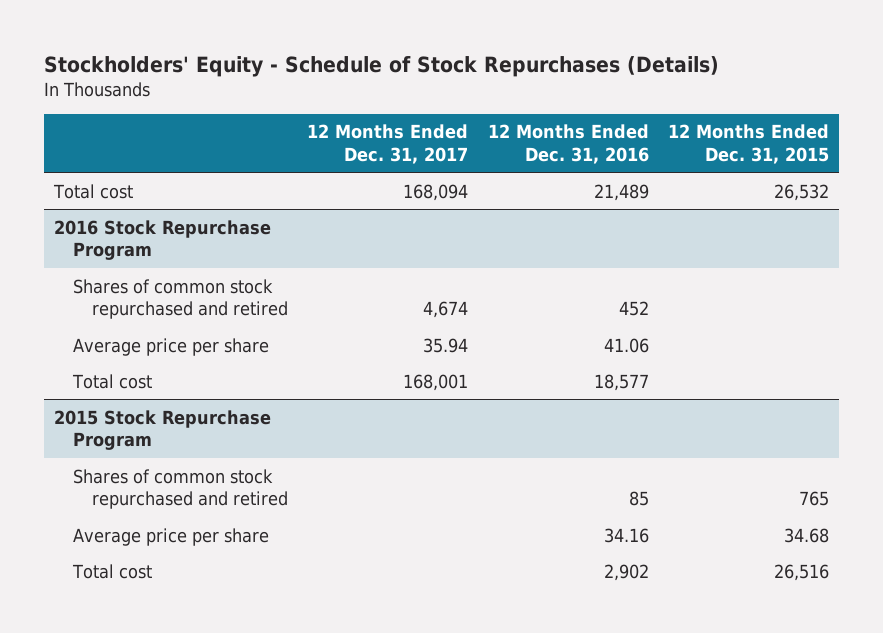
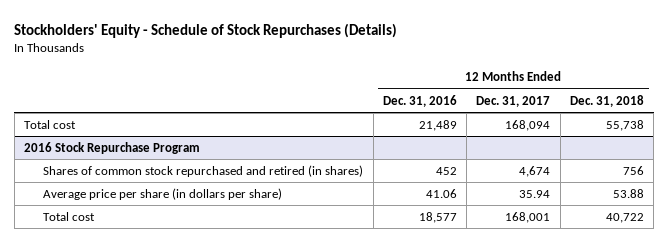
[668,124,830,165] 12 Months Ended Dec. 31, 2015 -> none
none -> [570,94,645,107] Dec. 31, 2018
[72,278,289,320] Shares of common stock repurchased and retired -> [43,164,364,177] Shares of common stock repurchased and retired (in shares)
[72,337,269,356] Average price per share -> [43,187,283,200] Average price per share (in dollars per share)
[53,409,271,451] 2015 Stock Repurchase Program -> none
[72,468,289,510] Shares of common stock repurchased and retired -> none
[72,527,269,546] Average price per share -> none
[71,563,152,579] Total cost -> none

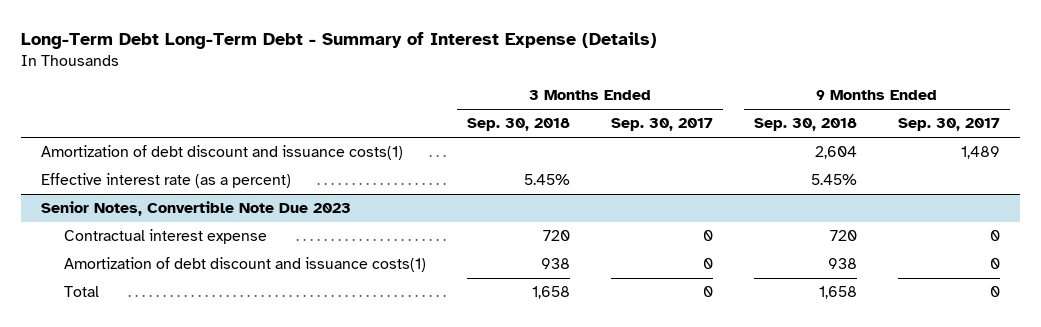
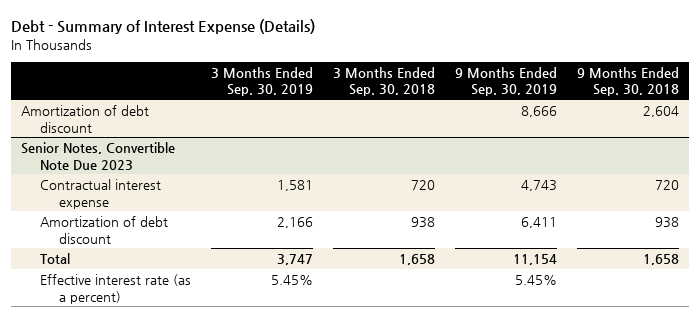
[20,31,657,49] Long-Term Debt Long-Term Debt - Summary of Interest Expense (Details) -> [10,18,315,34] Debt - Summary of Interest Expense (Details)
[610,118,713,132] Sep. 30, 2017 -> none
[897,118,1000,132] Sep. 30, 2017 -> none
none -> [211,66,314,97] 3 Months Ended Sep. 30, 2019
none -> [455,66,558,97] 9 Months Ended Sep. 30, 2019
[41,173,292,189] Effective interest rate (as a percent) -> none
[41,145,404,161] Amortization of debt discount and issuance costs(1) -> [20,104,149,133] Amortization of debt discount
[63,257,426,273] Amortization of debt discount and issuance costs(1) -> [40,215,169,244] Amortization of debt discount
none -> [40,273,192,304] Effective interest rate (as a percent)

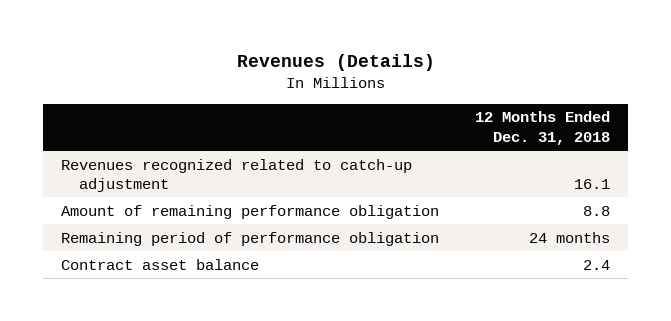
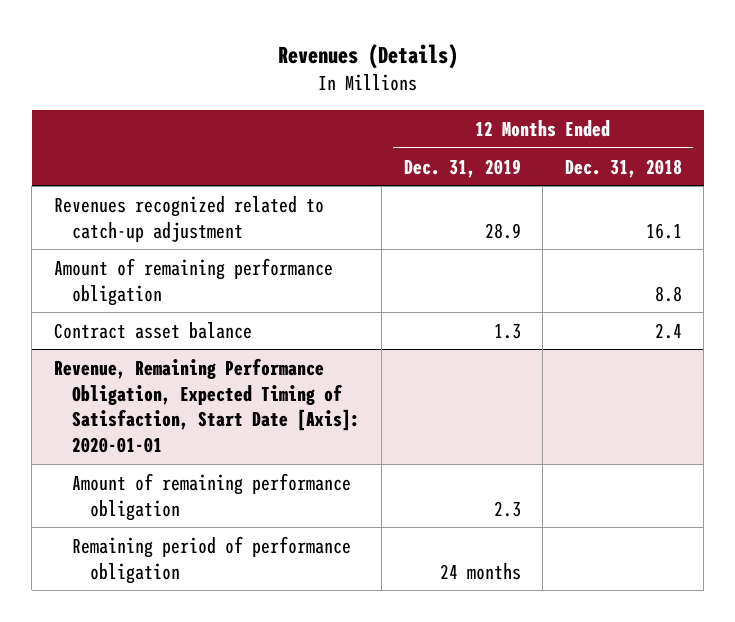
none -> [403,158,521,178] Dec. 31, 2019
[61,231,440,246] Remaining period of performance obligation -> none
none -> [53,357,360,454] Revenue, Remaining Performance Obligation, Expected Timing of Satisfaction, Start Date [Axis]: 2020-01-01
none -> [71,472,351,521] Amount of remaining performance obligation
none -> [71,535,351,584] Remaining period of performance obligation

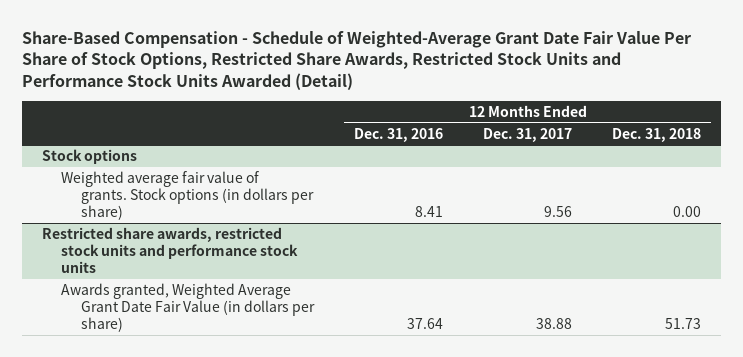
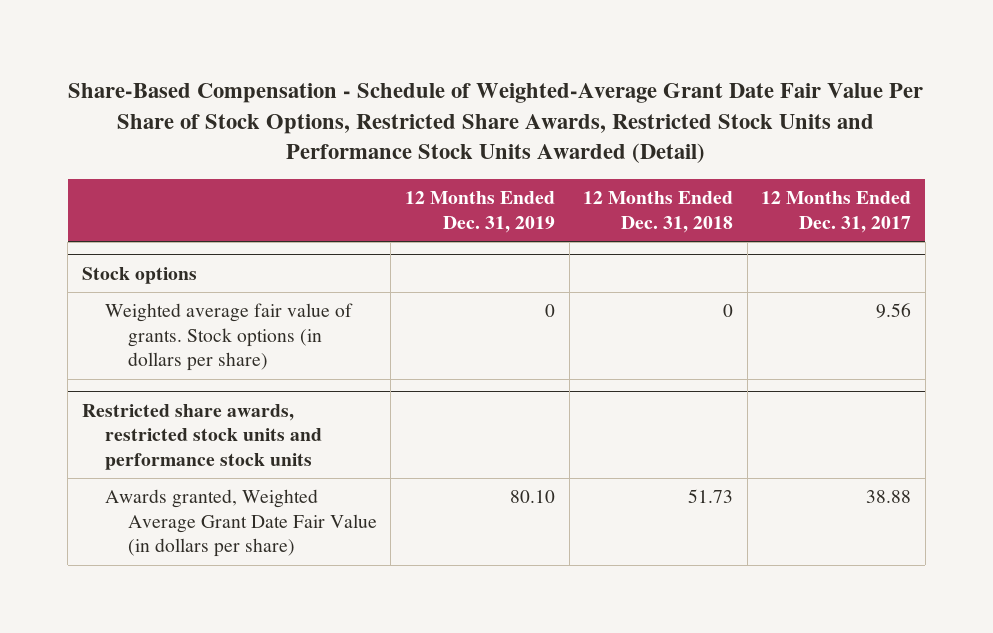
[354,127,444,142] Dec. 31, 2016 -> none
none -> [404,191,555,233] 12 Months Ended Dec. 31, 2019
[673,206,702,218] 0.00 -> [723,304,734,318] 0

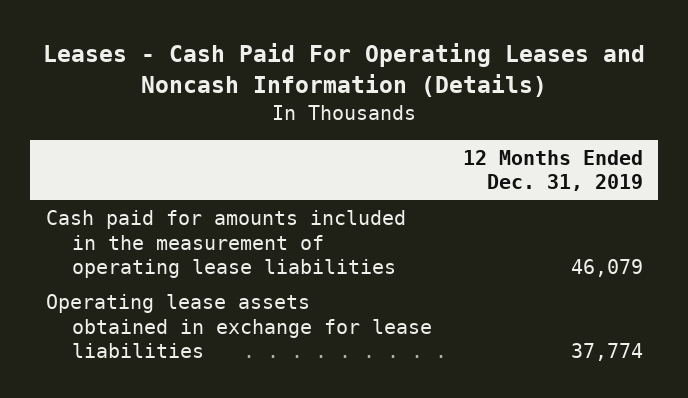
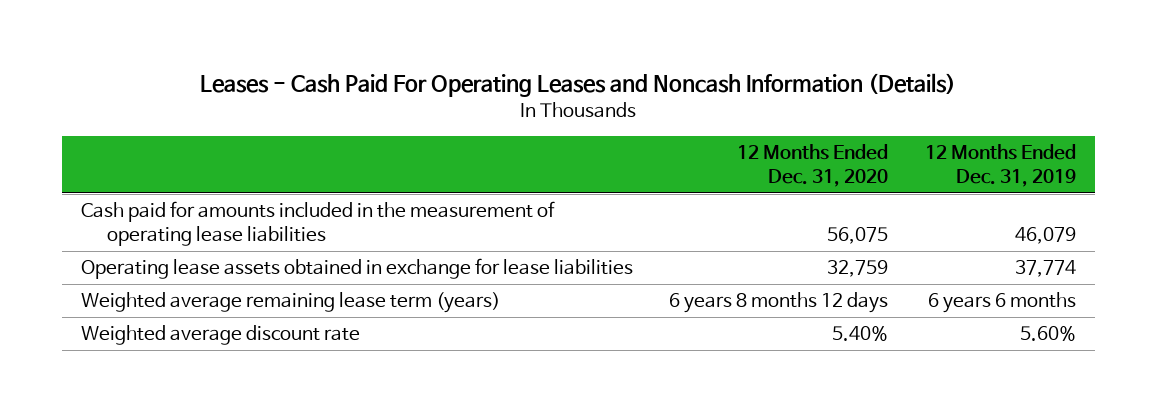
none -> [737,144,889,187] 12 Months Ended Dec. 31, 2020
none -> [80,292,500,314] Weighted average remaining lease term (years)
none -> [80,325,360,346] Weighted average discount rate

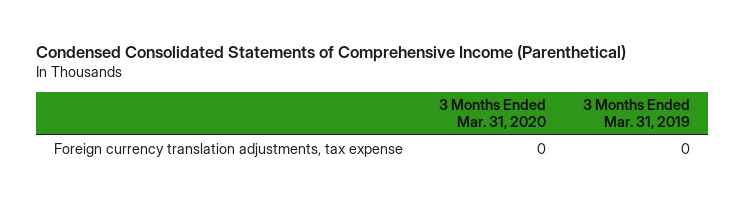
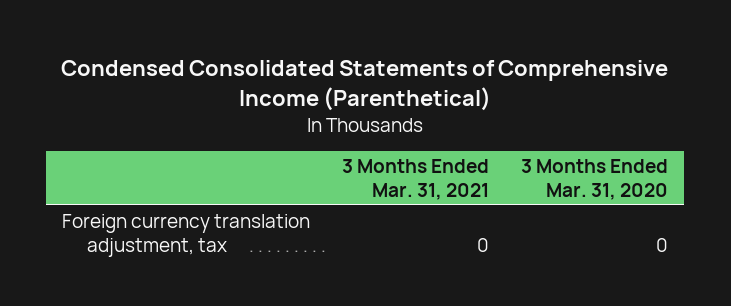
[582,98,690,130] 3 Months Ended Mar. 31, 2019 -> none
none -> [342,159,490,200] 3 Months Ended Mar. 31, 2021
[54,143,404,158] Foreign currency translation adjustments, tax expense -> [62,214,311,257] Foreign currency translation adjustment, tax

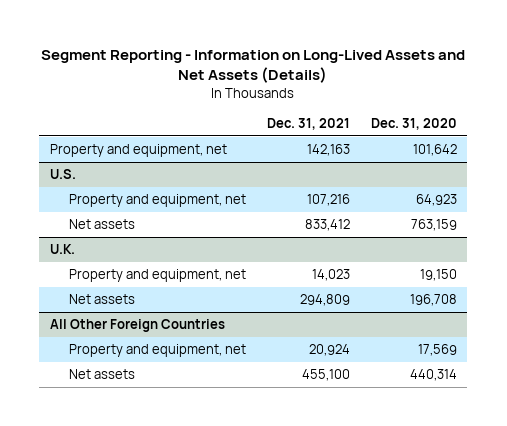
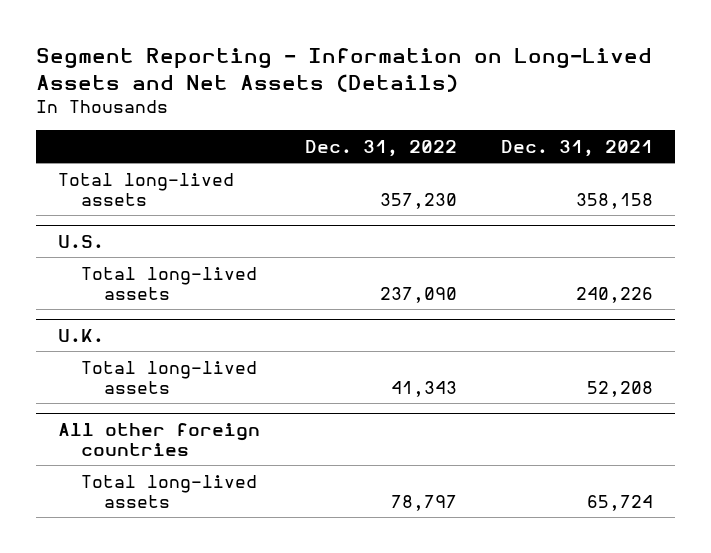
[370,118,457,131] Dec. 31, 2020 -> none
none -> [304,140,457,158] Dec. 31, 2022
[49,144,227,158] Property and equipment, net -> none
none -> [58,172,235,206] Total long-lived assets
[68,194,246,208] Property and equipment, net -> none
[68,219,135,230] Net assets -> none
none -> [81,266,258,300] Total long-lived assets
[68,269,246,283] Property and equipment, net -> none
[68,294,135,305] Net assets -> none
[68,344,246,358] Property and equipment, net -> none
[68,369,135,380] Net assets -> none
none -> [81,360,258,394] Total long-lived assets
[49,319,225,333] All Other Foreign Countries -> [58,422,261,456] All other foreign countries
none -> [81,474,258,508] Total long-lived assets

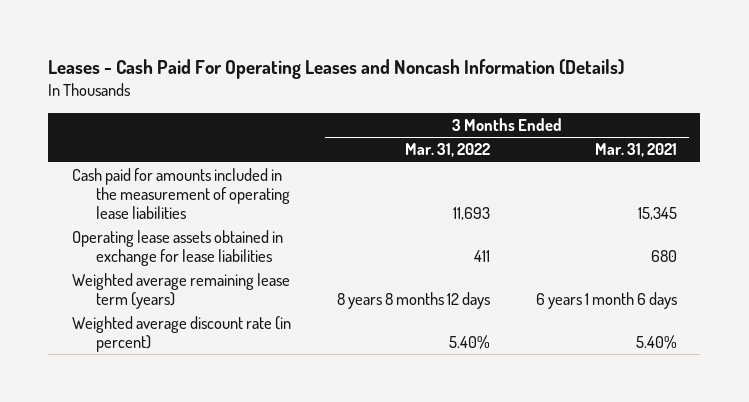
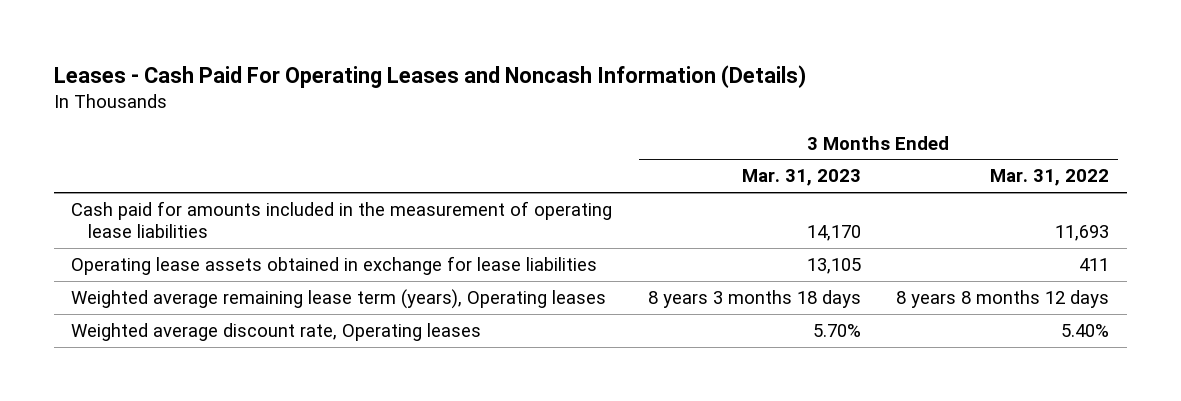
[595,143,678,158] Mar. 31, 2021 -> none
none -> [741,169,861,187] Mar. 31, 2023
[71,273,290,310] Weighted average remaining lease term (years) -> [71,288,607,309] Weighted average remaining lease term (years), Operating leases
[71,316,291,353] Weighted average discount rate (in percent) -> [71,322,482,341] Weighted average discount rate, Operating leases

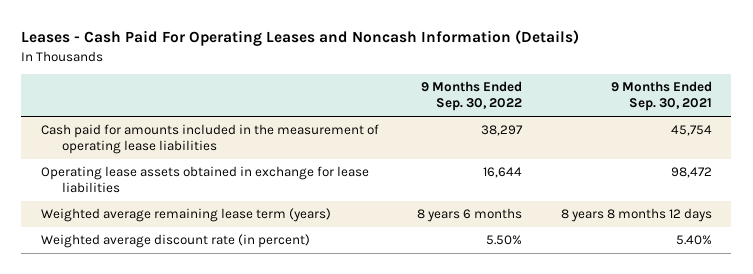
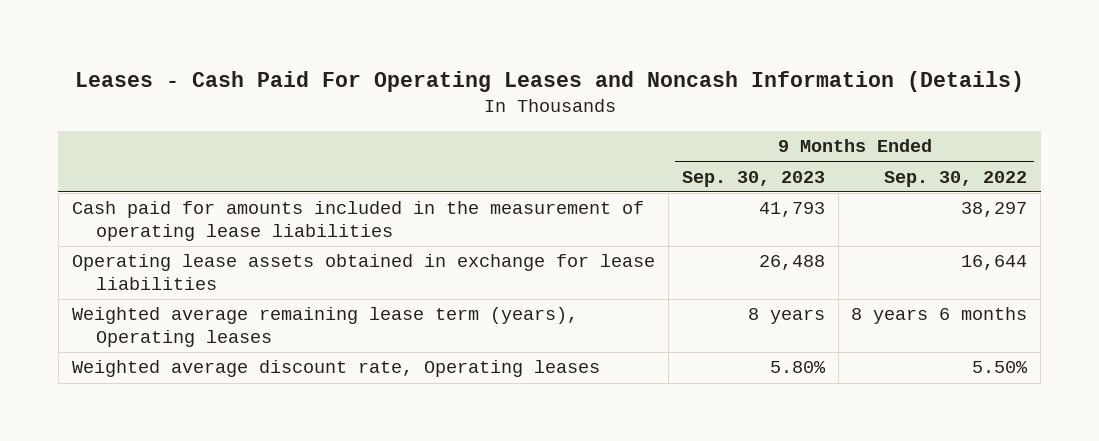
[611,81,713,112] 9 Months Ended Sep. 30, 2021 -> none
none -> [681,170,825,187] Sep. 30, 2023
[40,208,331,223] Weighted average remaining lease term (years) -> [71,307,578,347] Weighted average remaining lease term (years), Operating leases
[40,234,310,249] Weighted average discount rate (in percent) -> [71,360,600,378] Weighted average discount rate, Operating leases

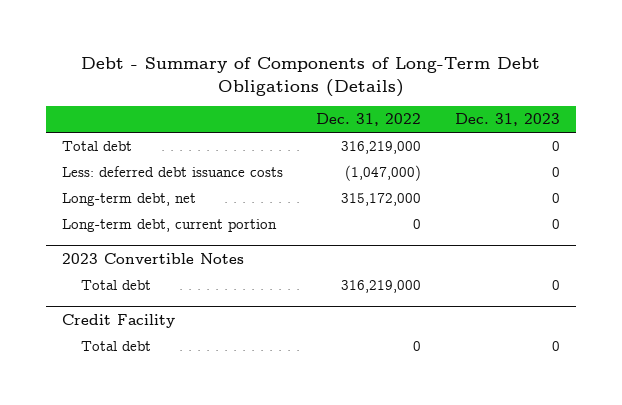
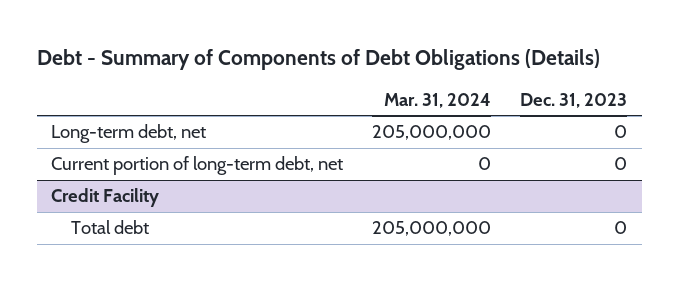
[80,56,540,97] Debt - Summary of Components of Long-Term Debt Obligations (Details) -> [36,49,600,71] Debt - Summary of Components of Debt Obligations (Details)
[316,113,422,127] Dec. 31, 2022 -> none
none -> [384,92,492,108] Mar. 31, 2024
[62,141,133,152] Total debt -> none
[62,166,284,178] Less: deferred debt issuance costs -> none
[62,252,245,264] 2023 Convertible Notes -> none
[81,280,152,291] Total debt -> none
[62,219,278,233] Long-term debt, current portion -> [51,156,344,176] Current portion of long-term debt, net

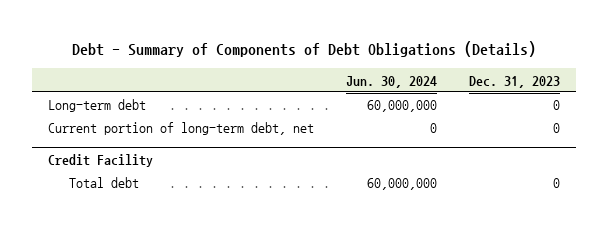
[384,92,492,108] Mar. 31, 2024 -> none
none -> [346,75,438,88] Jun. 30, 2024
[51,124,207,144] Long-term debt, net -> [48,99,147,113] Long-term debt

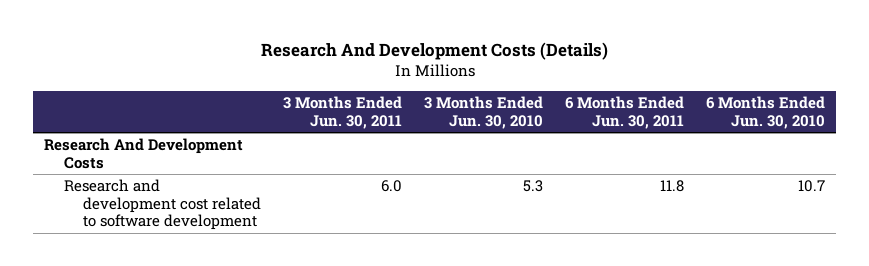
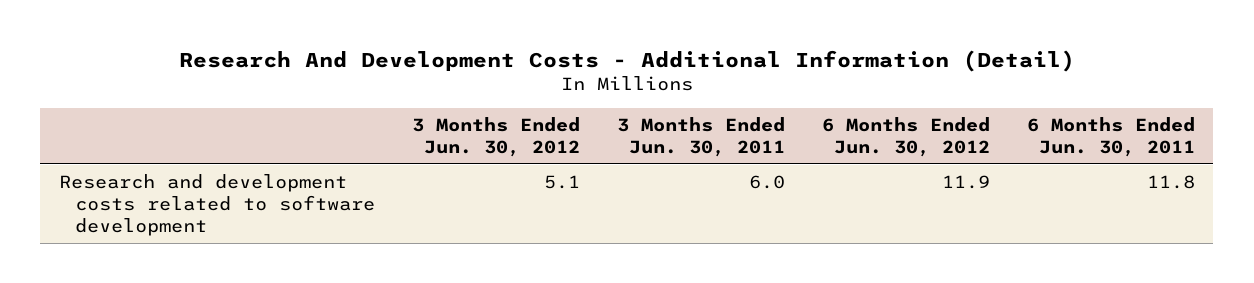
[260,42,608,61] Research And Development Costs (Details) -> [178,49,1075,72] Research And Development Costs - Additional Information (Detail)
[424,96,544,129] 3 Months Ended Jun. 30, 2010 -> none
[706,96,826,129] 6 Months Ended Jun. 30, 2010 -> none
none -> [412,116,581,157] 3 Months Ended Jun. 30, 2012
none -> [822,116,991,157] 6 Months Ended Jun. 30, 2012
[44,138,244,169] Research And Development Costs -> none
[63,179,262,231] Research and development cost related to software development -> [58,174,376,237] Research and development costs related to software development

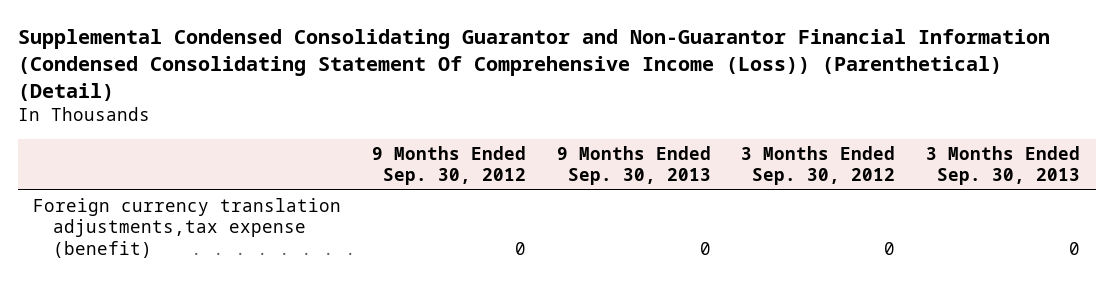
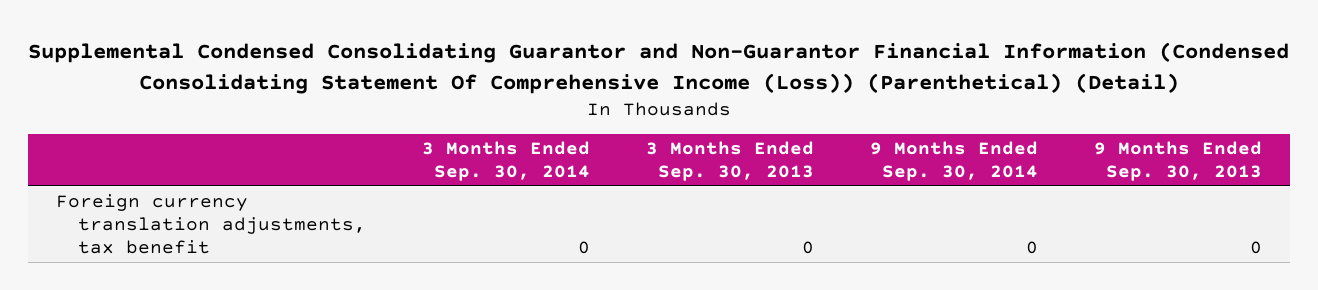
[371,145,526,186] 9 Months Ended Sep. 30, 2012 -> none
[741,145,896,186] 3 Months Ended Sep. 30, 2012 -> none
none -> [421,141,590,182] 3 Months Ended Sep. 30, 2014
none -> [869,141,1038,182] 9 Months Ended Sep. 30, 2014
[33,198,342,258] Foreign currency translation adjustments,tax expense (benefit) -> [56,193,366,255] Foreign currency translation adjustments, tax benefit

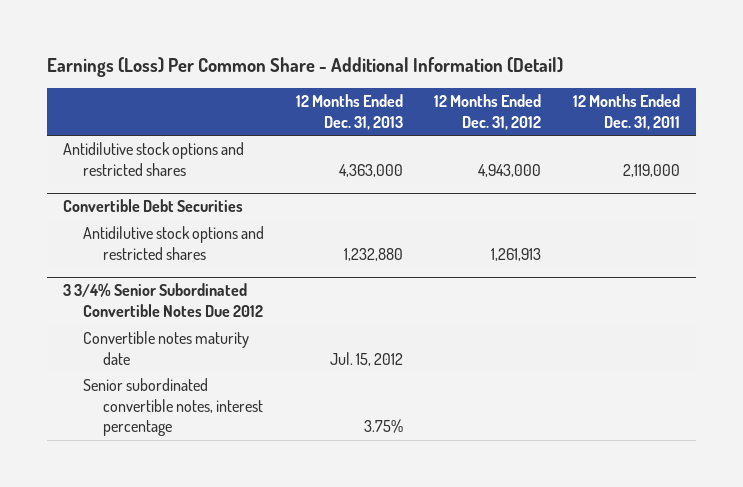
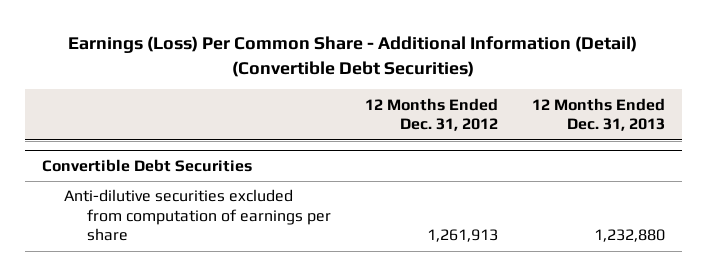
[47,57,564,78] Earnings (Loss) Per Common Share - Additional Information (Detail) -> [68,36,638,77] Earnings (Loss) Per Common Share - Additional Information (Detail) (Convertible Debt Securities)
[573,94,681,130] 12 Months Ended Dec. 31, 2011 -> none
[63,142,245,176] Antidilutive stock options and restricted shares -> none
[63,283,264,317] 3 3/4% Senior Subordinated Convertible Notes Due 2012 -> none
[83,331,250,365] Convertible notes maturity date -> none
[83,378,263,437] Senior subordinated convertible notes, interest percentage -> none
[83,226,265,260] Antidilutive stock options and restricted shares -> [64,189,331,242] Anti-dilutive securities excluded from computation of earnings per share

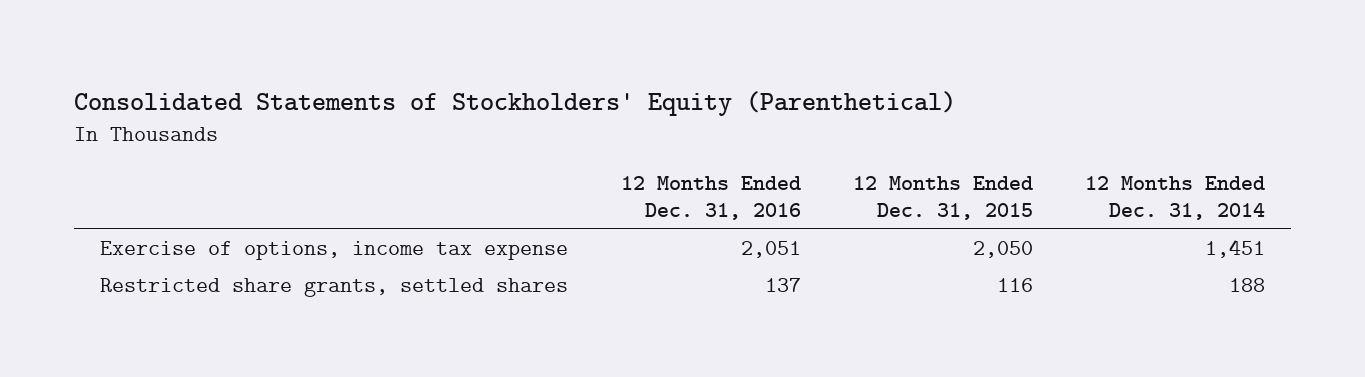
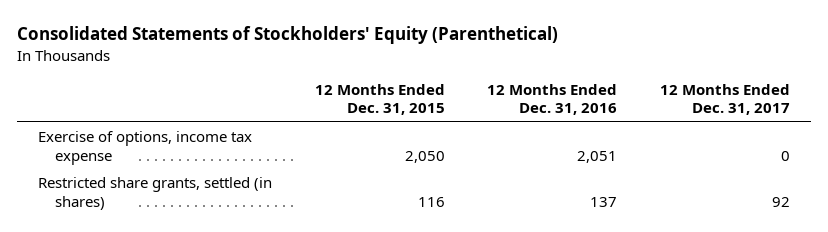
[1085,175,1266,220] 12 Months Ended Dec. 31, 2014 -> none
none -> [659,83,790,116] 12 Months Ended Dec. 31, 2017
[100,277,569,297] Restricted share grants, settled shares -> [38,176,273,210] Restricted share grants, settled (in shares)

